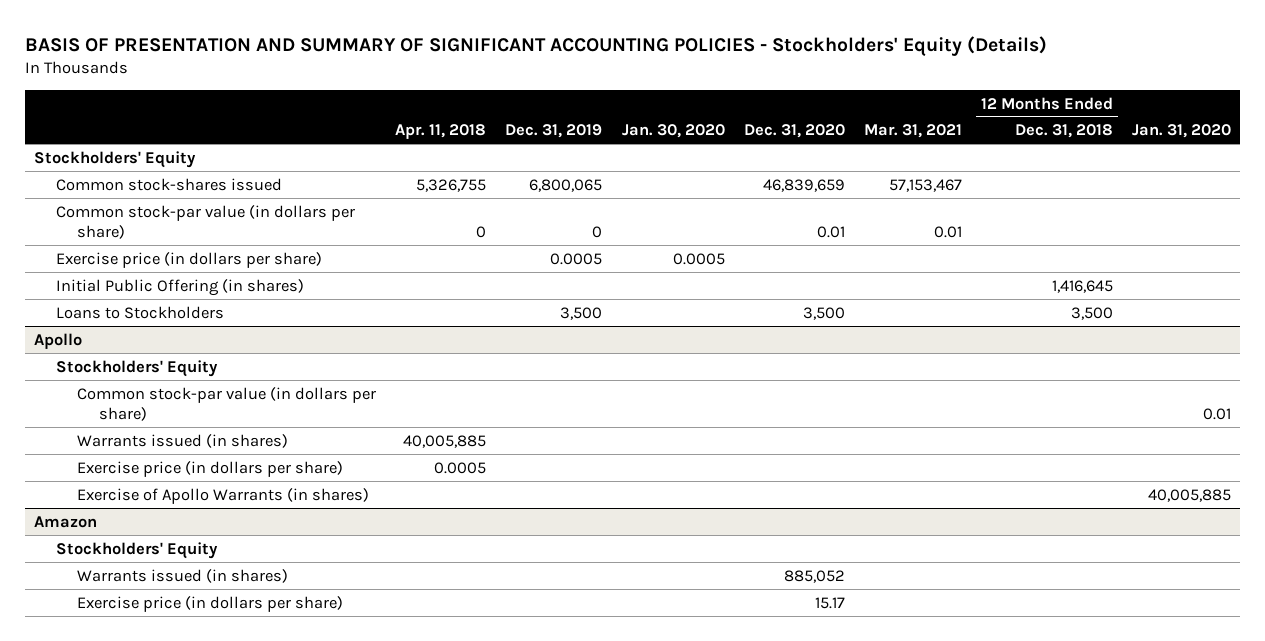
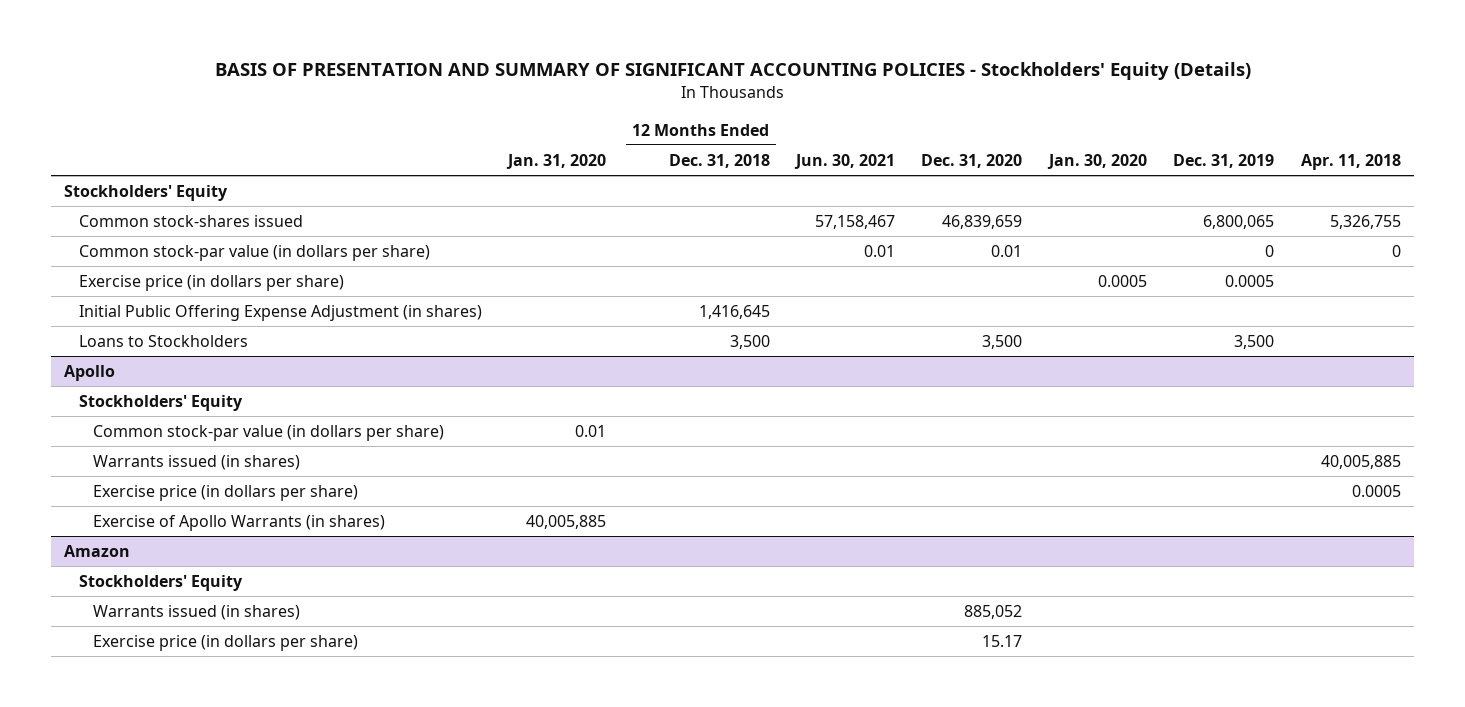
[863,124,962,139] Mar. 31, 2021 -> none
none -> [793,154,895,170] Jun. 30, 2021
[55,278,304,296] Initial Public Offering (in shares) -> [78,305,482,322] Initial Public Offering Expense Adjustment (in shares)

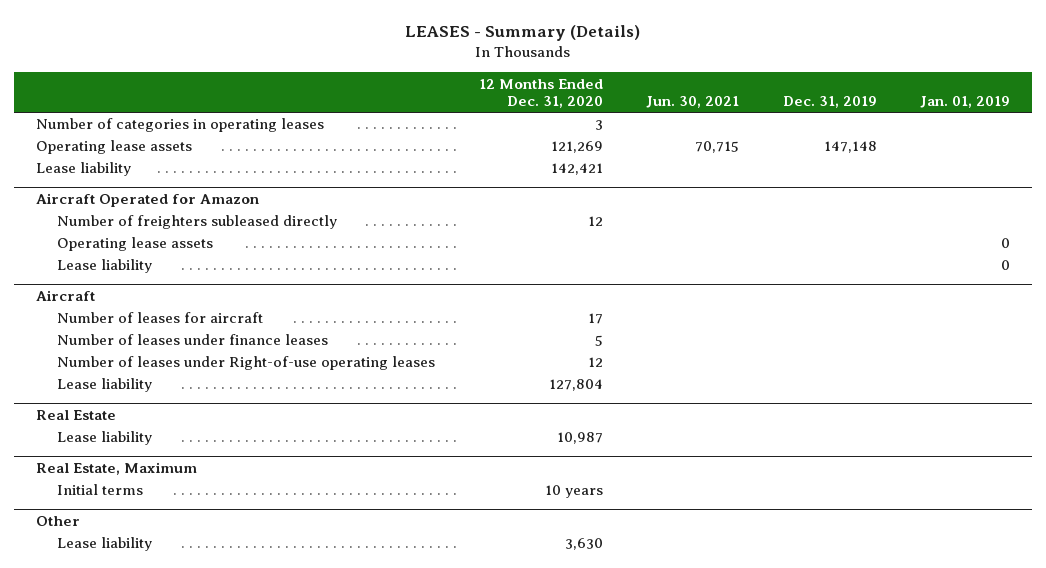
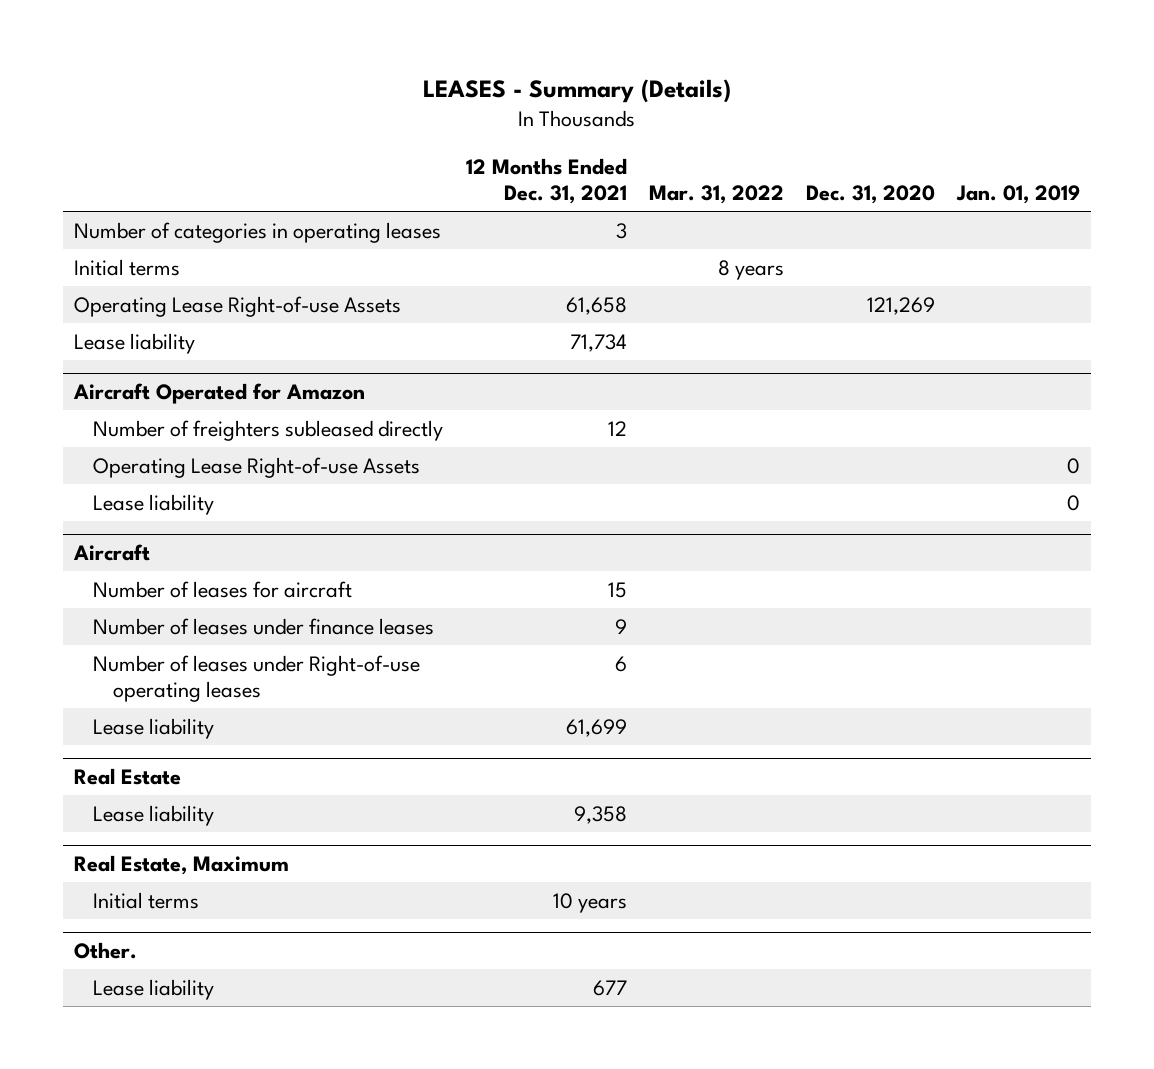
[478,78,603,109] 12 Months Ended Dec. 31, 2020 -> none
[646,96,740,109] Jun. 30, 2021 -> none
[782,96,877,109] Dec. 31, 2019 -> none
none -> [465,157,627,205] 12 Months Ended Dec. 31, 2021
none -> [648,185,784,205] Mar. 31, 2022
none -> [806,185,936,205] Dec. 31, 2020
none -> [73,258,180,276] Initial terms
[35,140,192,155] Operating lease assets -> [73,295,401,317] Operating Lease Right-of-use Assets
[57,237,214,252] Operating lease assets -> [93,456,421,478] Operating Lease Right-of-use Assets
[35,516,80,527] Other -> [73,941,137,959] Other.

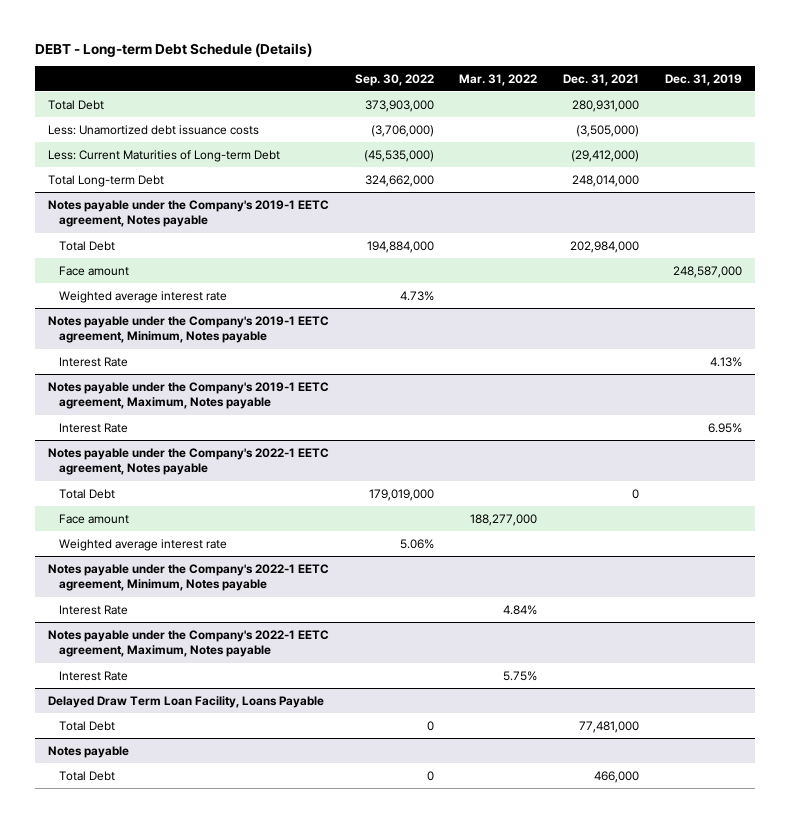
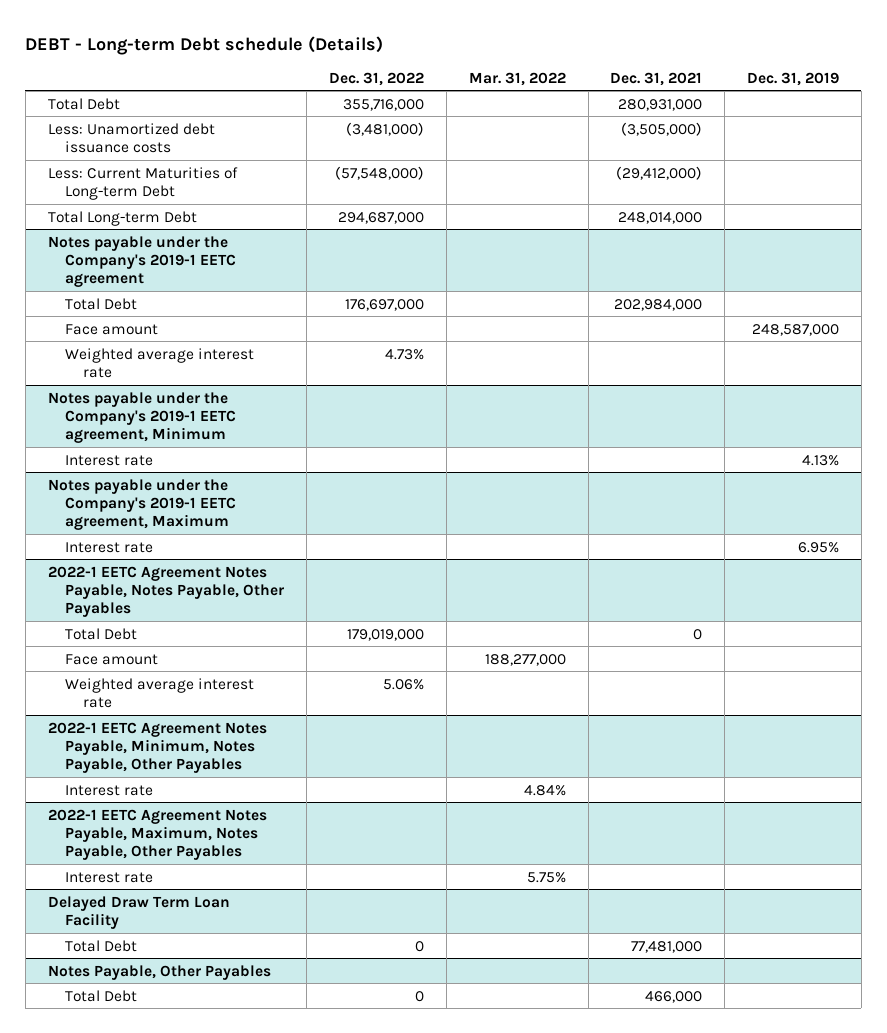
[35,42,313,57] DEBT - Long-term Debt Schedule (Details) -> [25,35,384,55] DEBT - Long-term Debt schedule (Details)
[354,73,434,86] Sep. 30, 2022 -> none
none -> [329,71,425,86] Dec. 31, 2022
[48,199,330,228] Notes payable under the Company's 2019-1 EETC agreement, Notes payable -> [47,235,237,288] Notes payable under the Company's 2019-1 EETC agreement
[48,315,330,344] Notes payable under the Company's 2019-1 EETC agreement, Minimum, Notes payable -> [47,391,237,444] Notes payable under the Company's 2019-1 EETC agreement, Minimum
[58,356,128,367] Interest Rate -> [65,454,154,466] Interest rate
[48,381,330,410] Notes payable under the Company's 2019-1 EETC agreement, Maximum, Notes payable -> [47,478,237,531] Notes payable under the Company's 2019-1 EETC agreement, Maximum
[58,422,128,433] Interest Rate -> [65,541,154,553] Interest rate
[48,447,330,476] Notes payable under the Company's 2022-1 EETC agreement, Notes payable -> [47,565,285,618] 2022-1 EETC Agreement Notes Payable, Notes Payable, Other Payables
[48,563,330,592] Notes payable under the Company's 2022-1 EETC agreement, Minimum, Notes payable -> [47,721,267,774] 2022-1 EETC Agreement Notes Payable, Minimum, Notes Payable, Other Payables
[58,604,128,615] Interest Rate -> [65,784,154,796] Interest rate
[48,629,330,658] Notes payable under the Company's 2022-1 EETC agreement, Maximum, Notes payable -> [47,808,267,861] 2022-1 EETC Agreement Notes Payable, Maximum, Notes Payable, Other Payables
[58,670,128,681] Interest Rate -> [65,871,154,883] Interest rate
[48,695,325,708] Delayed Draw Term Loan Facility, Loans Payable -> [47,895,230,930] Delayed Draw Term Loan Facility
[48,745,130,758] Notes payable -> [47,964,271,980] Notes Payable, Other Payables

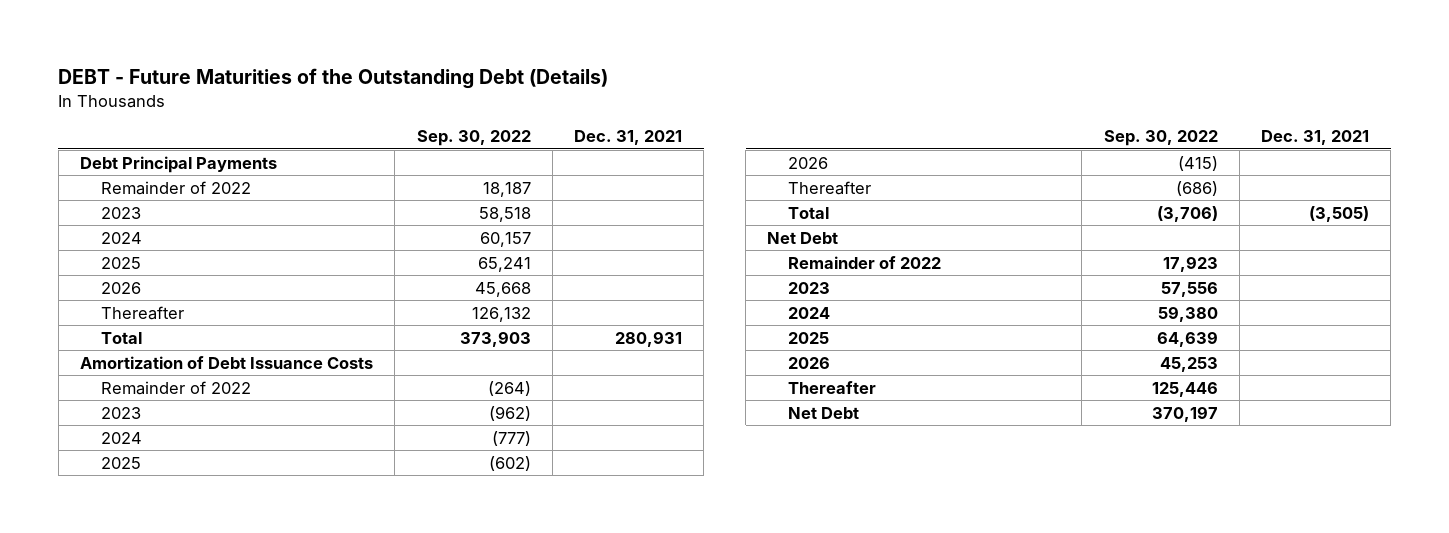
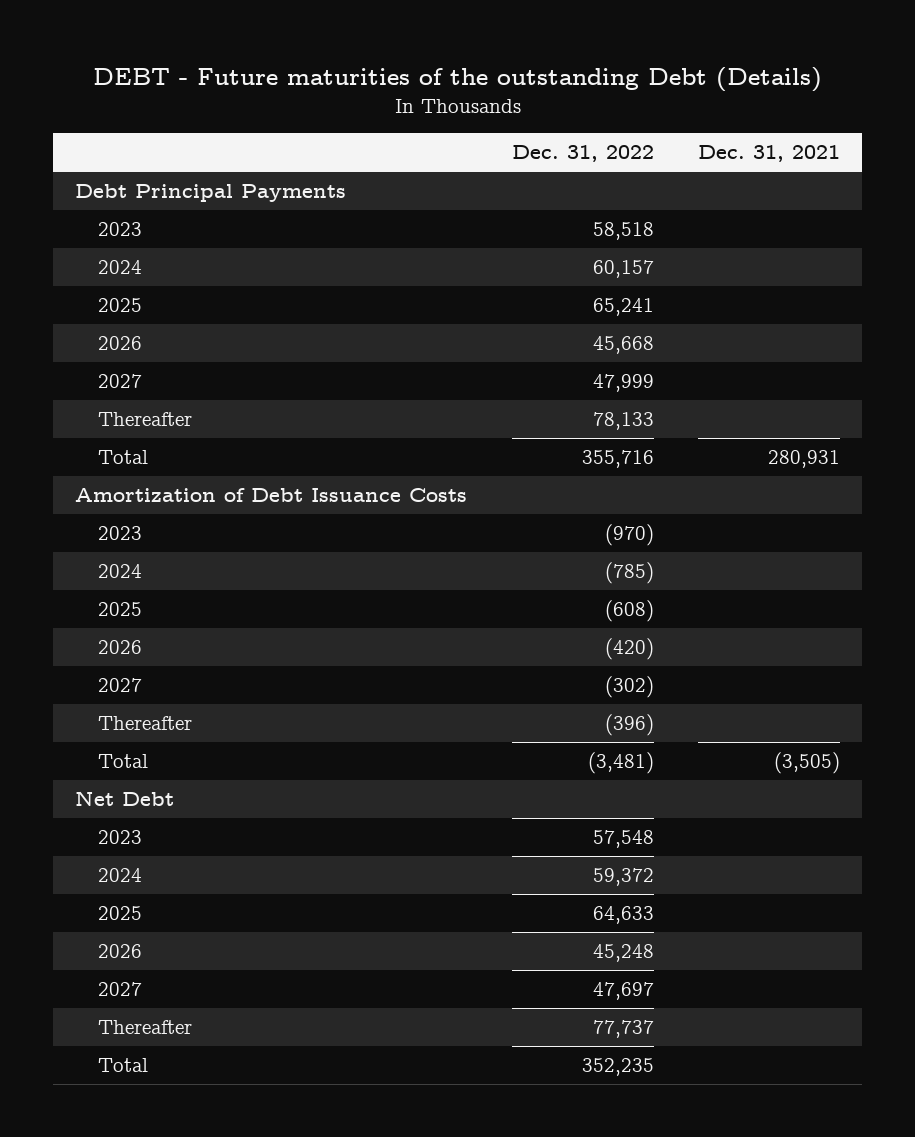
[58,68,609,90] DEBT - Future Maturities of the Outstanding Debt (Details) -> [92,66,822,92] DEBT - Future maturities of the outstanding Debt (Details)
[416,130,531,147] Sep. 30, 2022 -> none
none -> [511,145,654,163] Dec. 31, 2022
[101,180,252,195] Remainder of 2022 -> none
none -> [98,374,143,389] 2027
[101,380,252,395] Remainder of 2022 -> none
none -> [98,678,143,693] 2027
[788,255,942,269] Remainder of 2022 -> none
none -> [98,982,143,997] 2027
[788,406,860,419] Net Debt -> [98,1058,149,1073] Total

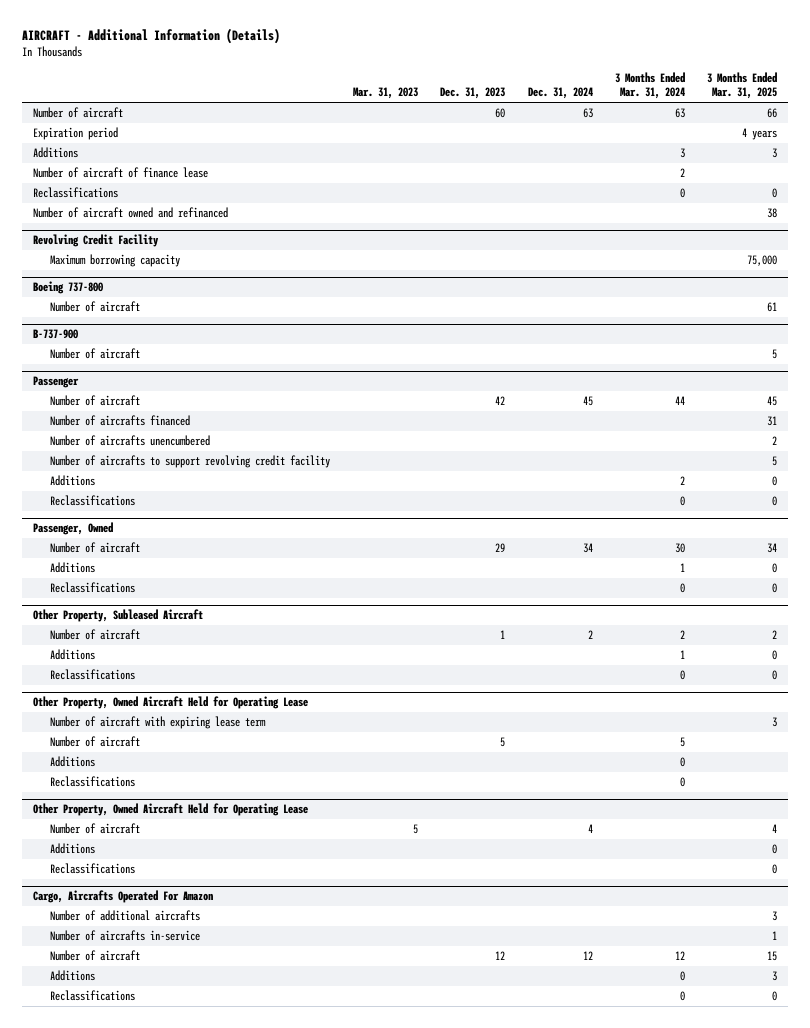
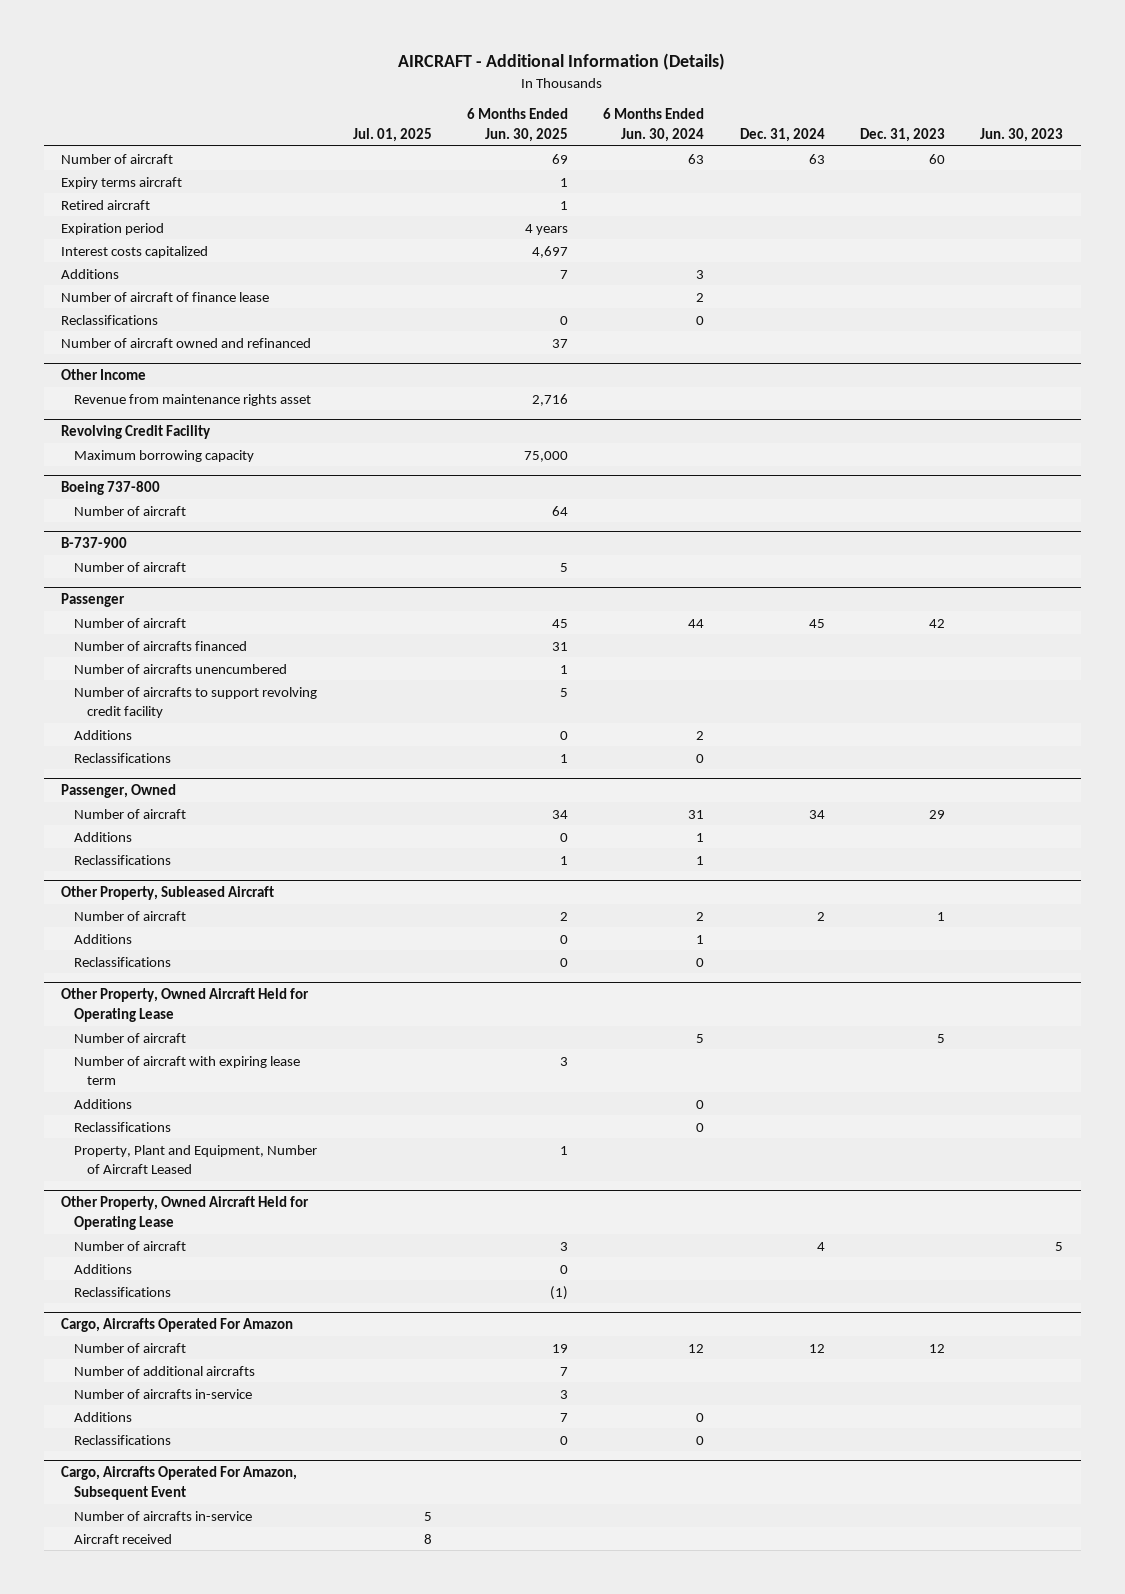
[352,87,418,100] Mar. 31, 2023 -> none
[614,71,685,100] 3 Months Ended Mar. 31, 2024 -> none
[707,71,778,100] 3 Months Ended Mar. 31, 2025 -> none
none -> [352,127,432,142] Jul. 01, 2025
none -> [466,108,568,142] 6 Months Ended Jun. 30, 2025
none -> [603,108,705,142] 6 Months Ended Jun. 30, 2024
none -> [980,127,1064,142] Jun. 30, 2023
none -> [61,176,183,189] Expiry terms aircraft
none -> [61,199,151,210] Retired aircraft
none -> [61,245,209,258] Interest costs capitalized
none -> [61,369,147,381] Other Income
none -> [74,393,312,406] Revenue from maintenance rights asset
[50,716,267,730] Number of aircraft with expiring lease term -> [74,1055,301,1086] Number of aircraft with expiring lease term
none -> [74,1144,318,1175] Property, Plant and Equipment, Number of Aircraft Leased
[50,950,141,962] Number of aircraft -> [74,1342,187,1353] Number of aircraft
none -> [61,1466,298,1500] Cargo, Aircrafts Operated For Amazon, Subsequent Event
none -> [74,1510,253,1521] Number of aircrafts in-service
none -> [74,1533,173,1544] Aircraft received

